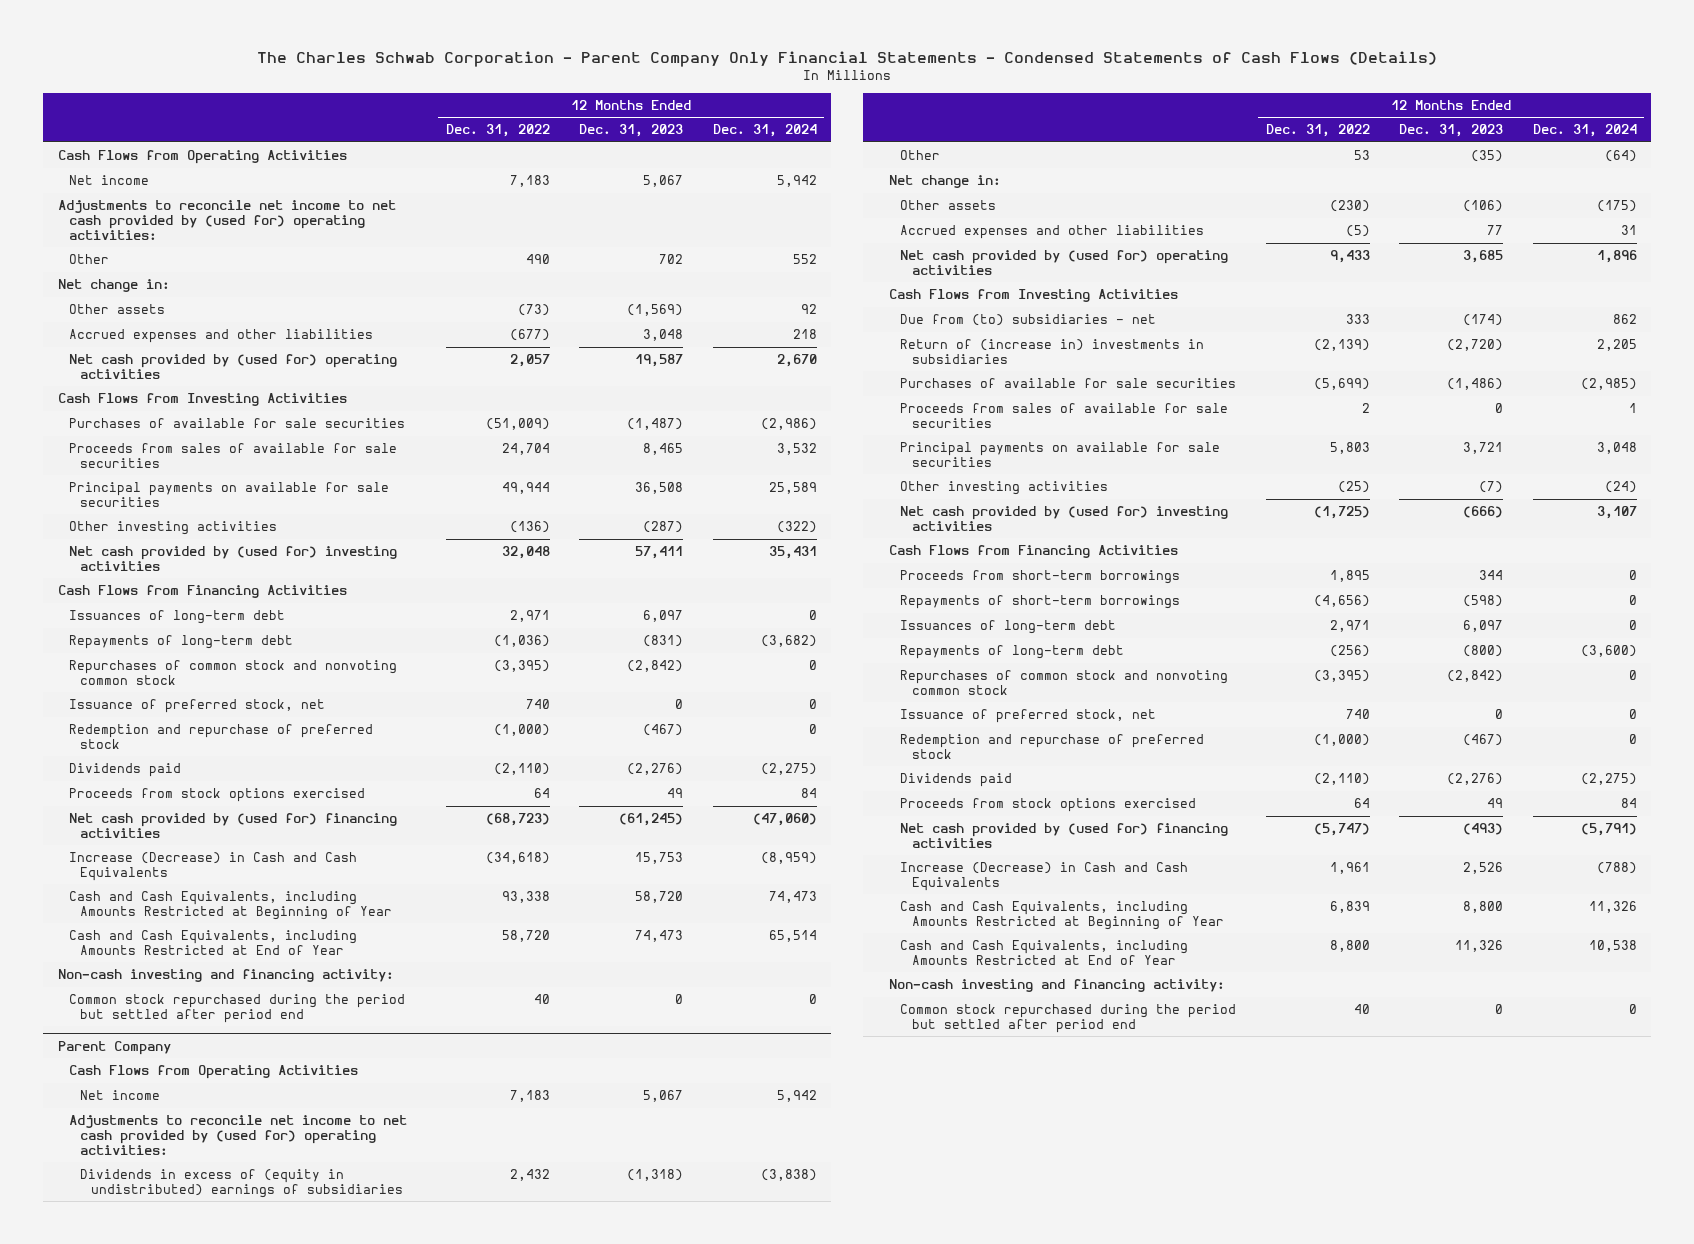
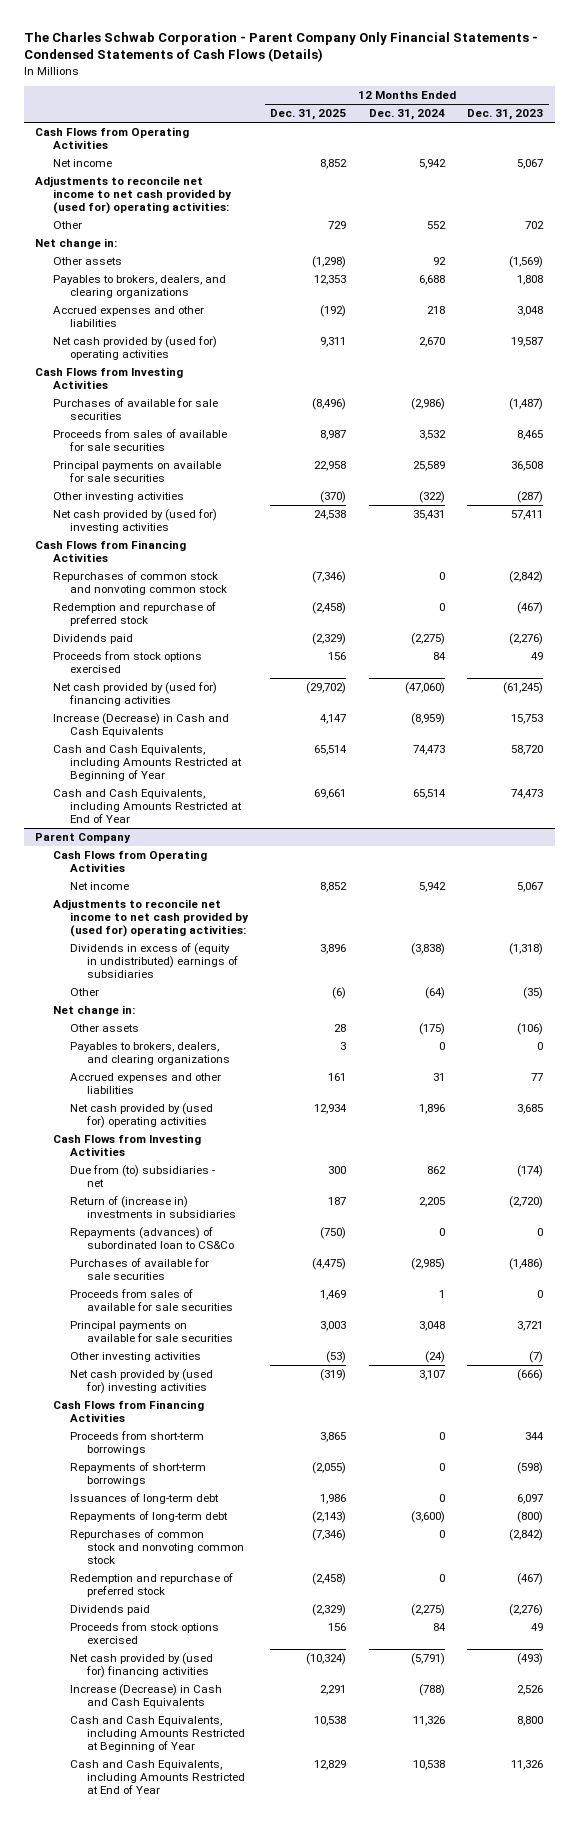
[445,124,550,138] Dec. 31, 2022 -> none
none -> [270,109,347,121] Dec. 31, 2025
none -> [52,275,226,299] Payables to brokers, dealers, and clearing organizations
[68,610,285,625] Issuances of long-term debt -> none
[68,635,293,650] Repayments of long-term debt -> none
[68,699,325,714] Issuance of preferred stock, net -> none
[57,969,394,983] Non-cash investing and financing activity: -> none
[68,994,405,1023] Common stock repurchased during the period but settled after period end -> none
none -> [69,1042,231,1066] Payables to brokers, dealers, and clearing organizations
none -> [69,1227,235,1250] Repayments (advances) of subordinated loan to CS&Co
[900,709,1157,724] Issuance of preferred stock, net -> none
[889,979,1226,993] Non-cash investing and financing activity: -> none
[900,1004,1237,1033] Common stock repurchased during the period but settled after period end -> none

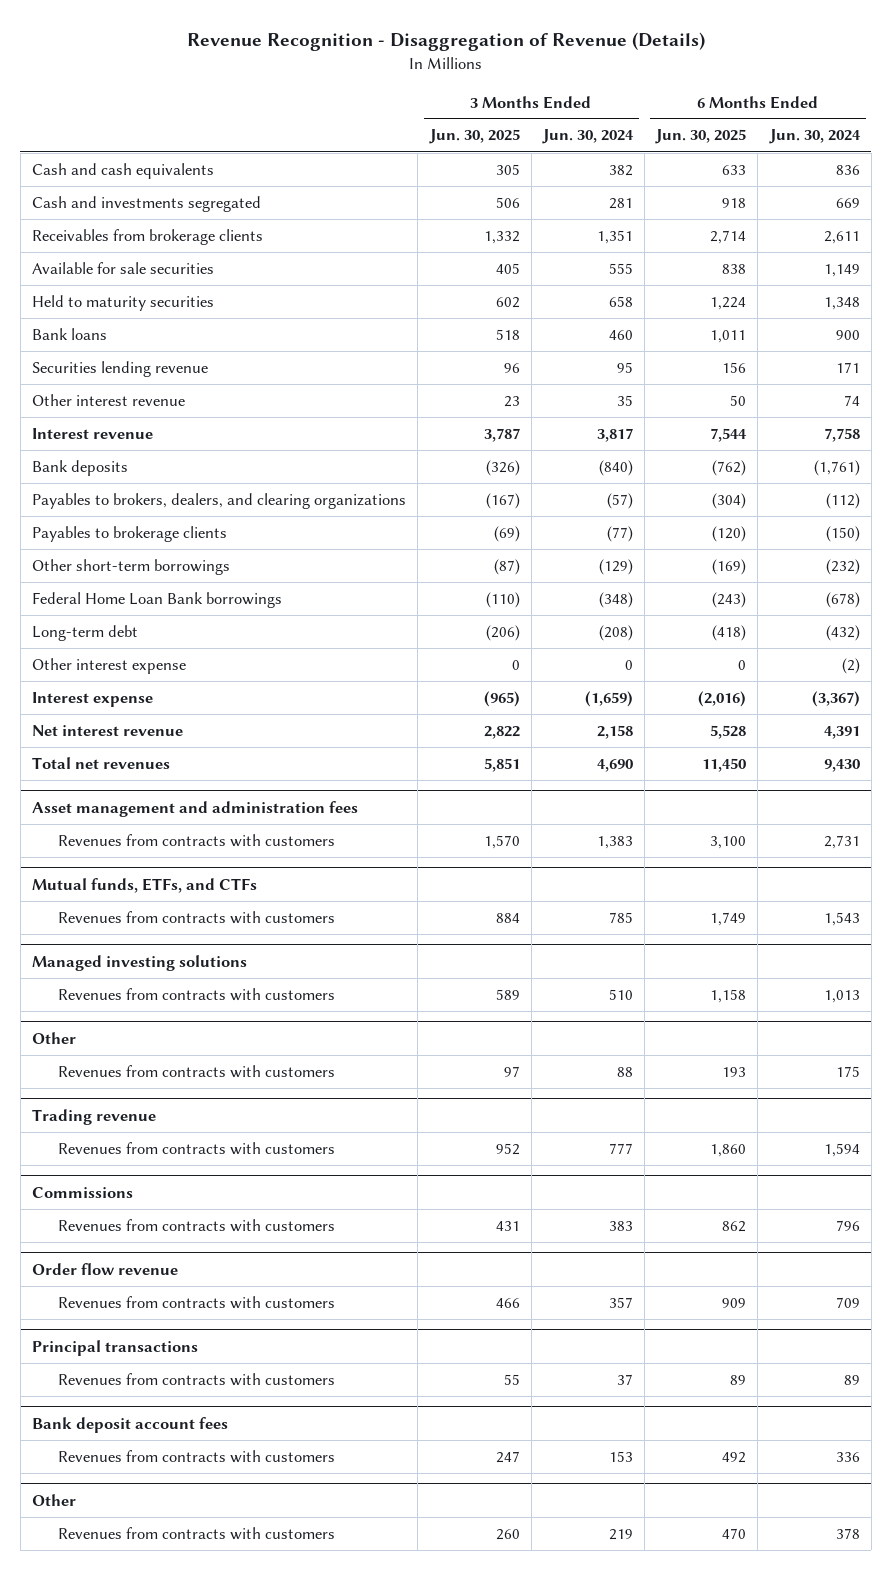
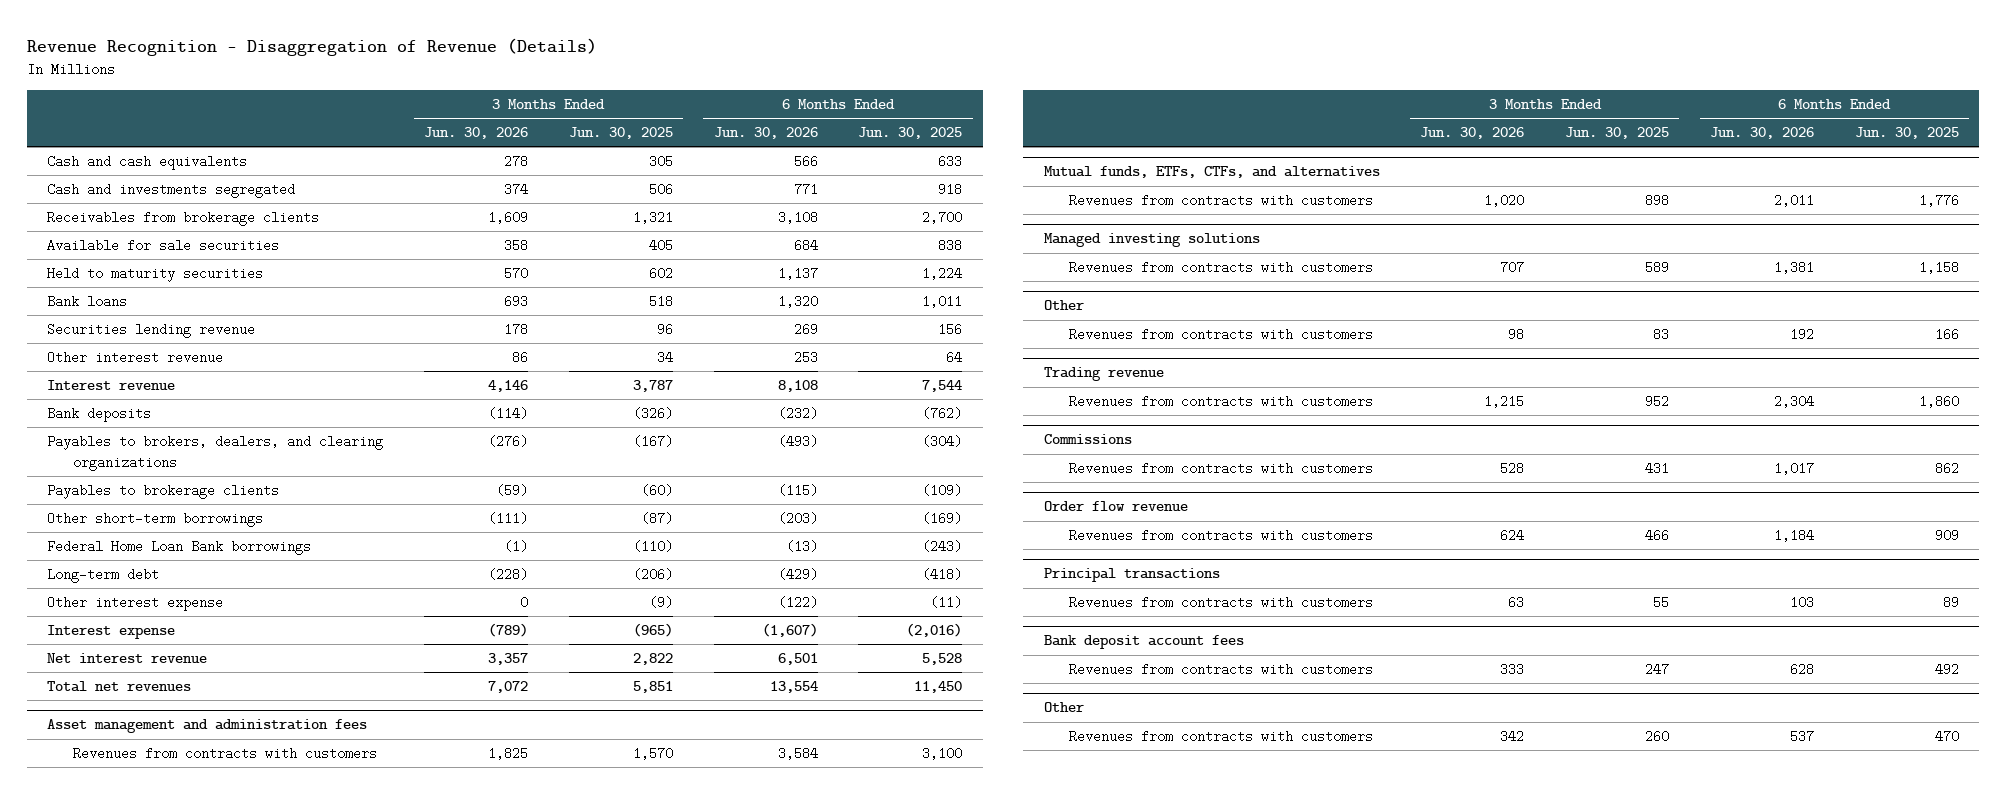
[541,129,634,145] Jun. 30, 2024 -> none
[768,129,861,145] Jun. 30, 2024 -> none
none -> [424,127,529,140] Jun. 30, 2026
none -> [713,127,818,140] Jun. 30, 2026
[483,230,520,244] 1,332 -> [632,211,673,225] 1,321
[710,229,747,244] 2,714 -> [922,211,963,225] 2,700
[503,395,520,407] 23 -> [656,351,673,365] 34
[730,394,747,406] 50 -> [946,351,963,365] 64
[493,525,520,542] (69) -> [640,484,673,498] (60)
[712,525,747,542] (120) -> [922,484,963,498] (109)
[511,659,520,670] 0 -> [648,596,673,610] (9)
[738,659,747,670] 0 -> [930,596,963,610] (11)
[32,877,258,893] Mutual funds, ETFs, and CTFs -> [1043,166,1380,179] Mutual funds, ETFs, CTFs, and alternatives
[495,912,520,923] 884 -> [1645,194,1670,208] 898
[710,911,747,926] 1,749 -> [1918,194,1959,208] 1,776
[503,1065,520,1077] 97 -> [1653,328,1670,342] 83
[722,1066,747,1077] 193 -> [1934,328,1959,342] 166

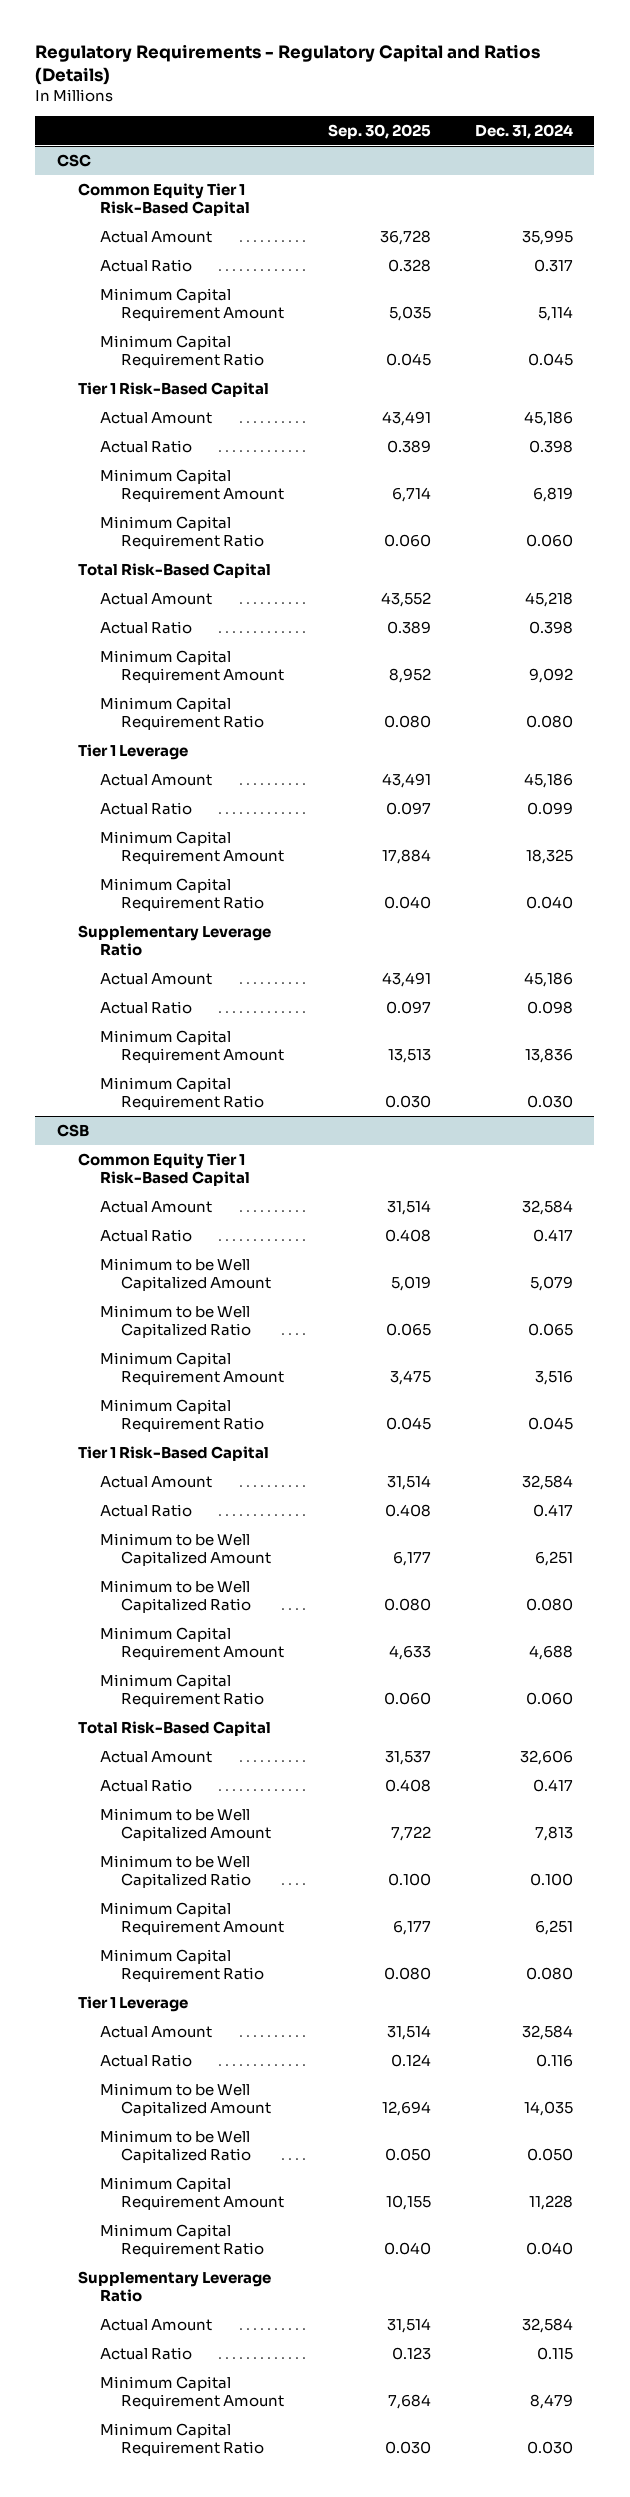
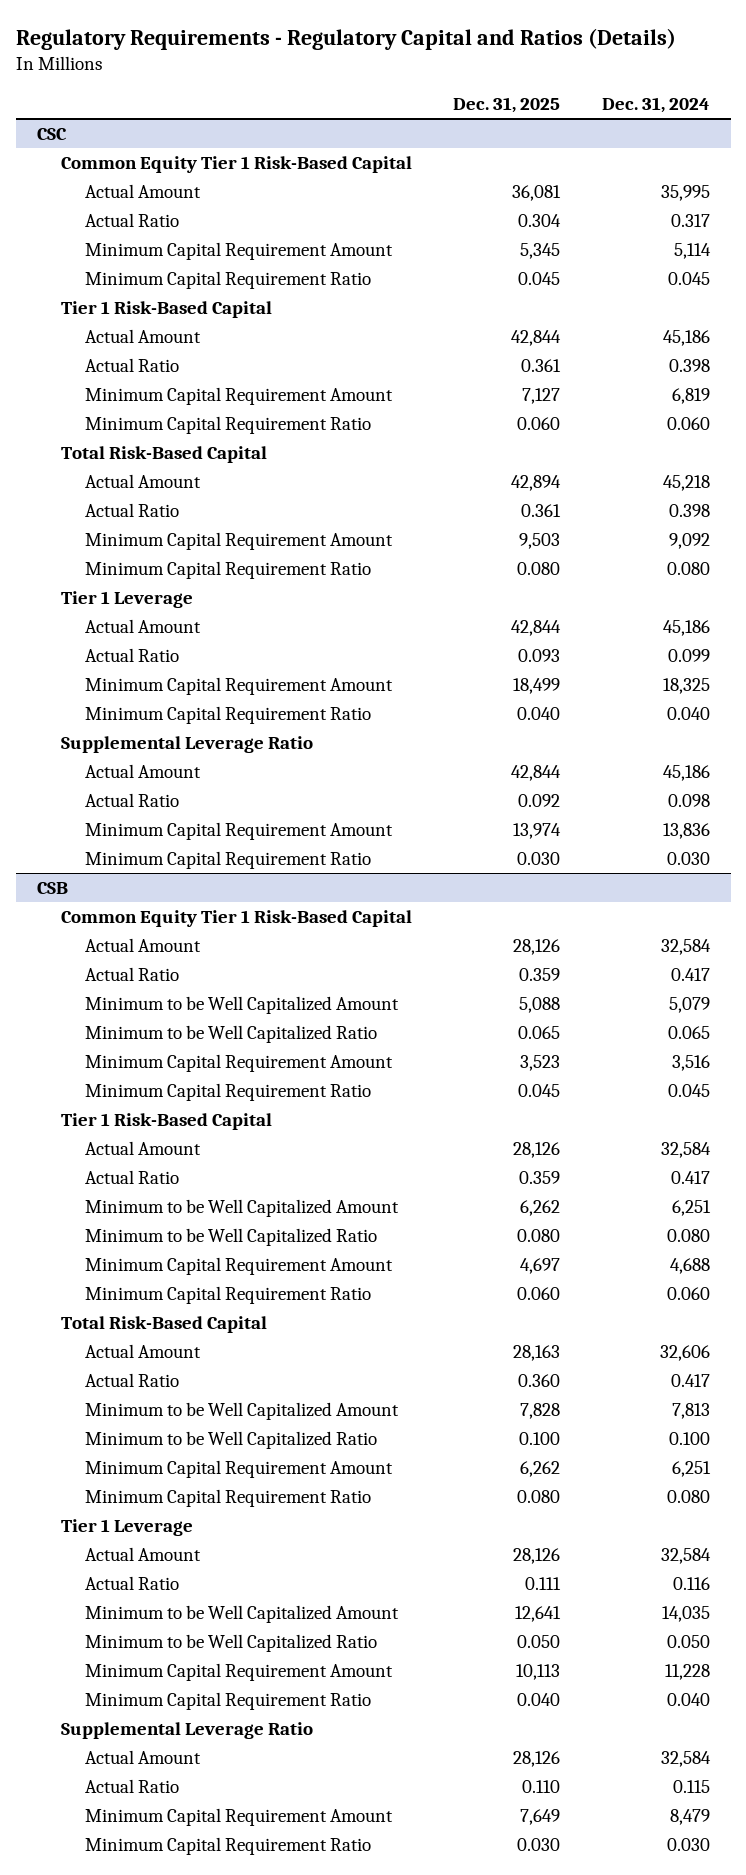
[327,124,431,140] Sep. 30, 2025 -> none
none -> [453,96,561,113] Dec. 31, 2025
[78,924,272,957] Supplementary Leverage Ratio -> [60,736,313,754] Supplemental Leverage Ratio
[78,2270,272,2303] Supplementary Leverage Ratio -> [60,1722,313,1740] Supplemental Leverage Ratio

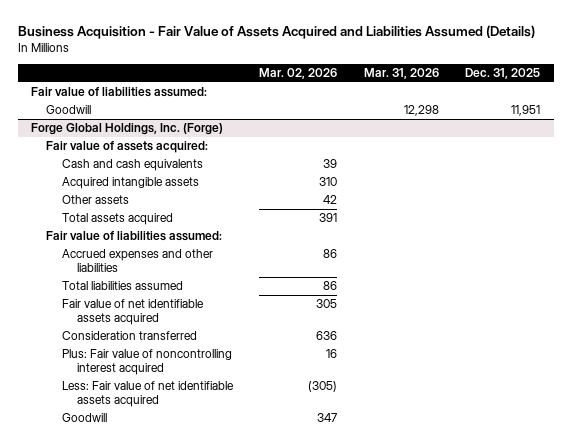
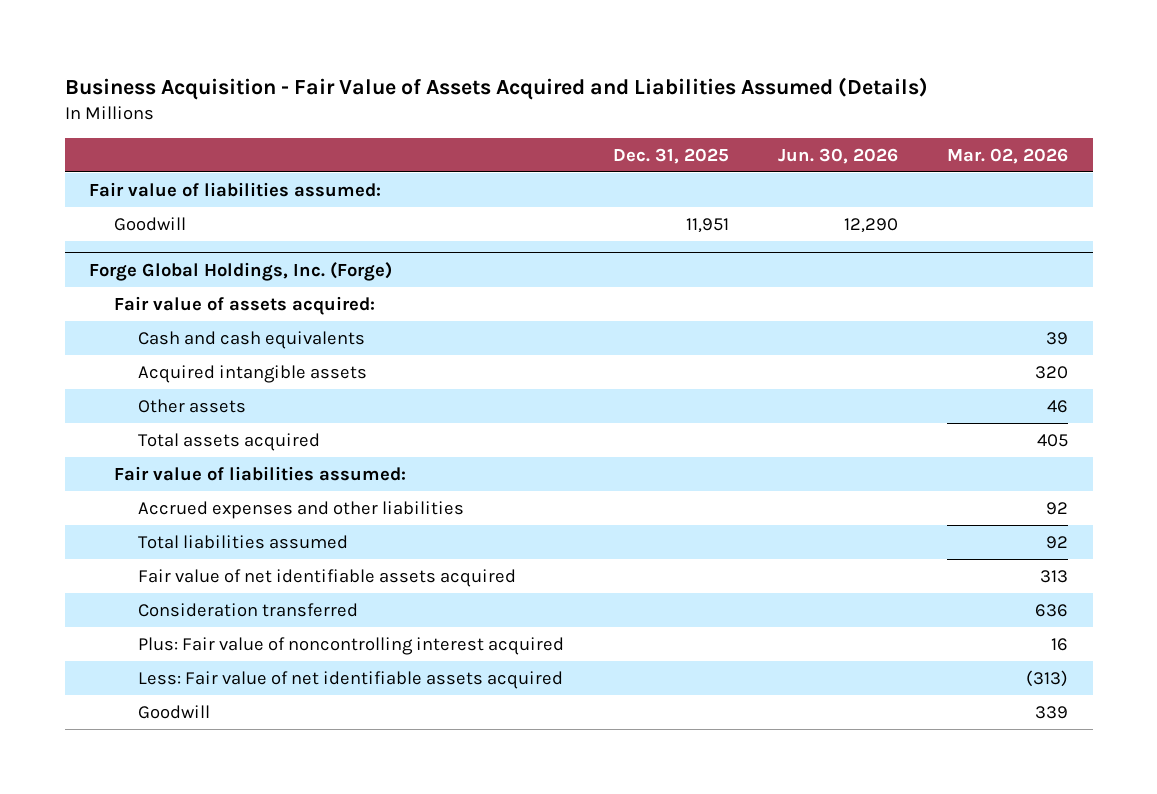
[363,68,439,80] Mar. 31, 2026 -> none
none -> [778,147,899,164] Jun. 30, 2026
[319,177,338,187] 310 -> [1035,366,1069,380] 320
[323,195,338,205] 42 -> [1047,400,1069,414] 46
[319,213,338,223] 391 -> [1037,434,1069,448] 405
[323,249,338,259] 86 -> [1046,502,1069,516] 92
[323,281,338,291] 86 -> [1046,536,1069,550] 92
[316,299,338,309] 305 -> [1040,570,1069,584] 313
[308,381,338,393] (305) -> [1026,670,1069,688] (313)
[317,413,338,423] 347 -> [1035,706,1069,720] 339

